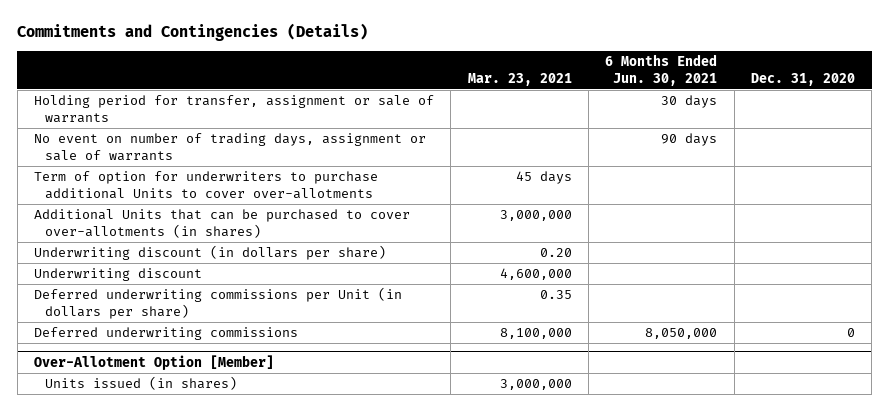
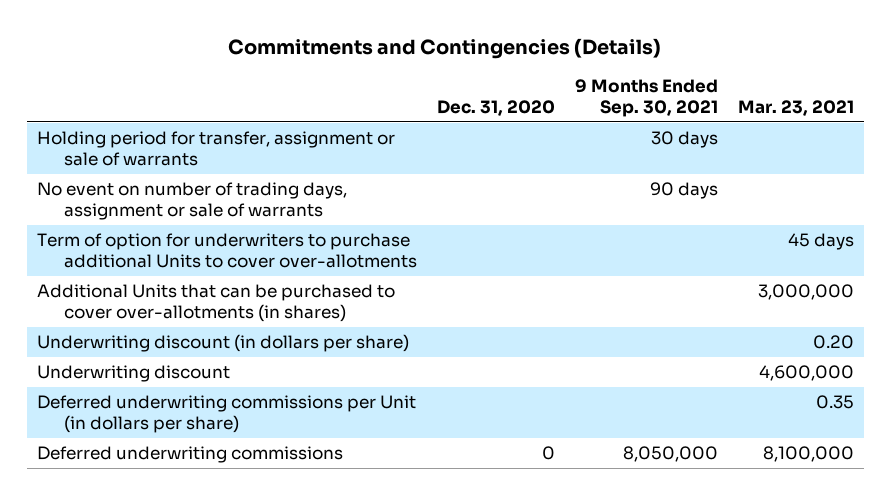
[605,53,718,86] 6 Months Ended Jun. 30, 2021 -> none
none -> [574,78,718,117] 9 Months Ended Sep. 30, 2021
[33,354,274,370] Over-Allotment Option [Member] -> none
[45,376,238,391] Units issued (in shares) -> none

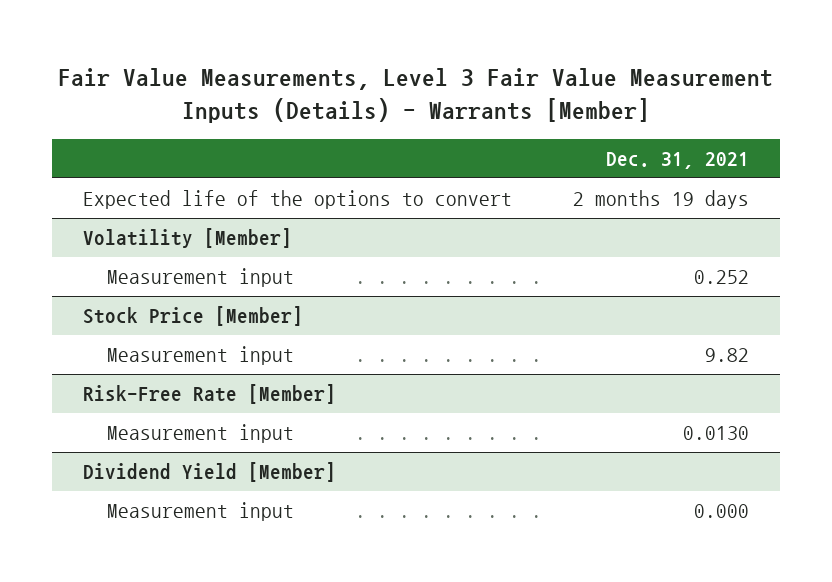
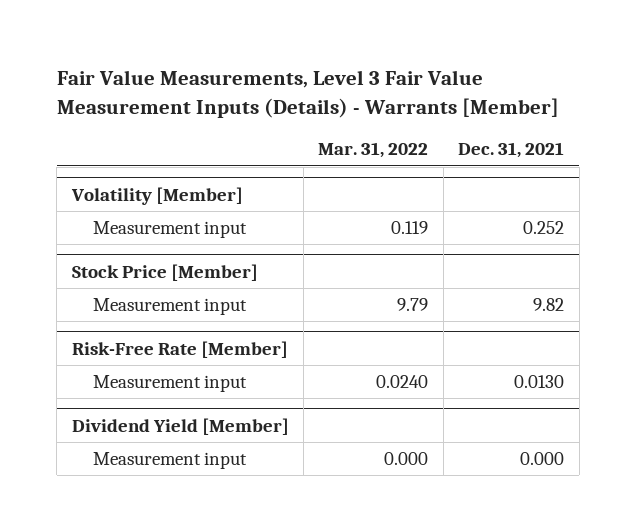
none -> [318,142,429,159] Mar. 31, 2022
[82,190,512,210] Expected life of the options to convert -> none

